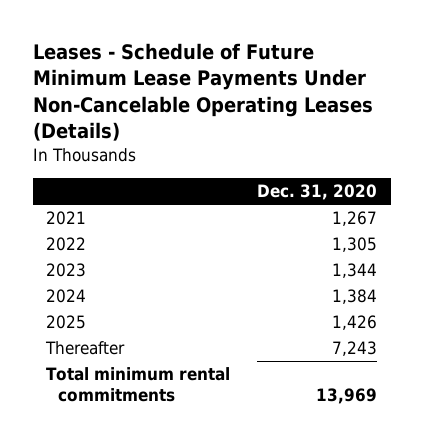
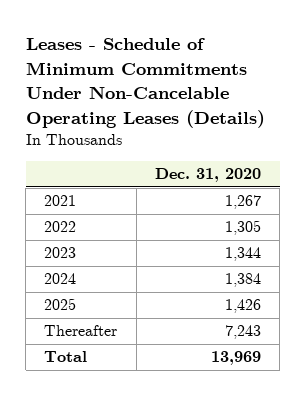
[32,43,373,142] Leases - Schedule of Future Minimum Lease Payments Under Non-Cancelable Operating Leases (Details) -> [25,38,265,128] Leases - Schedule of Minimum Commitments Under Non-Cancelable Operating Leases (Details)
[46,367,231,403] Total minimum rental commitments -> [44,351,88,363] Total

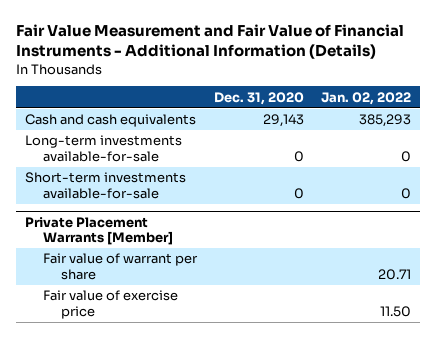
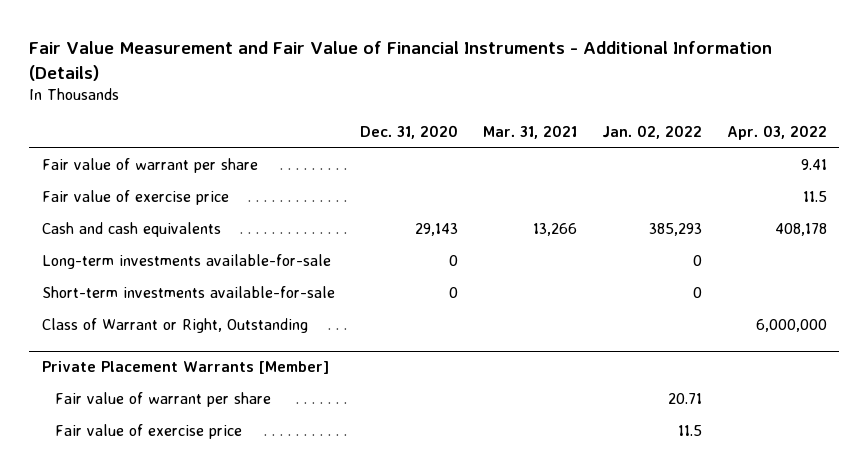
none -> [482,125,577,140] Mar. 31, 2021
none -> [726,125,827,141] Apr. 03, 2022
none -> [41,158,258,174] Fair value of warrant per share
none -> [41,190,229,206] Fair value of exercise price
none -> [41,318,308,334] Class of Warrant or Right, Outstanding
[380,305,412,317] 11.50 -> [677,425,702,437] 11.5

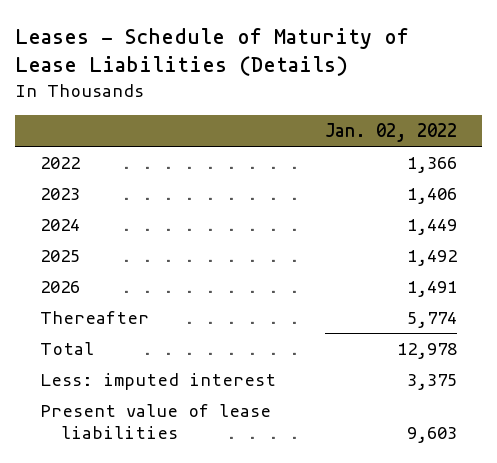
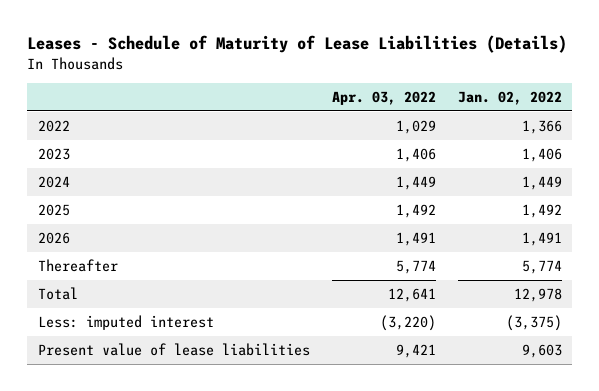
none -> [331,91,436,106] Apr. 03, 2022
[406,373,457,390] 3,375 -> [505,314,562,331] (3,375)

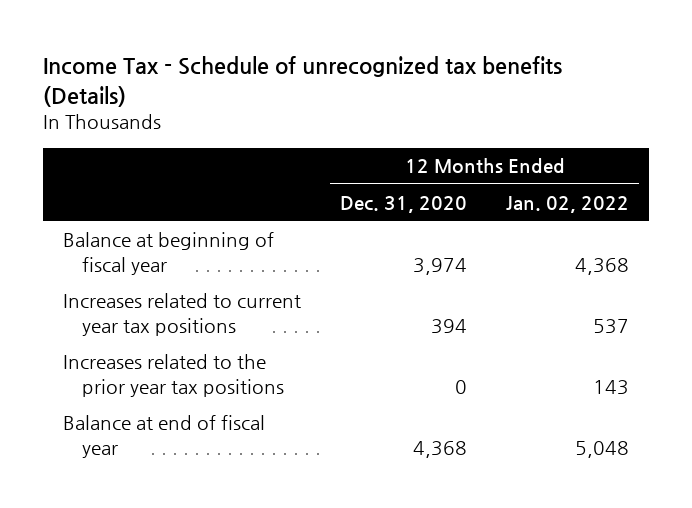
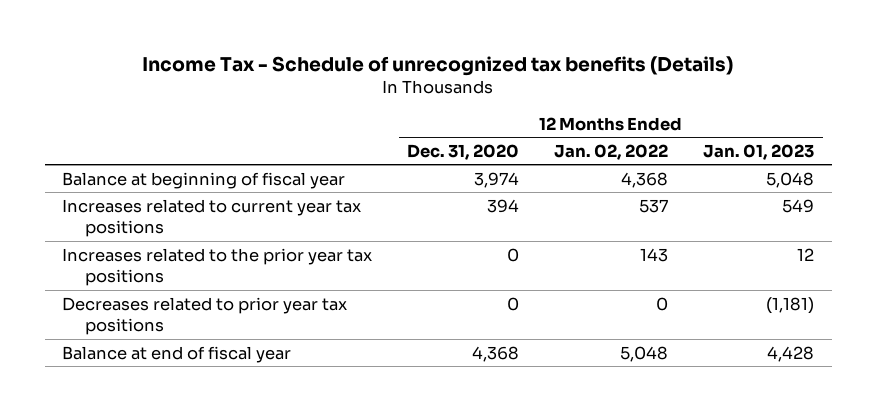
none -> [703,143,815,160] Jan. 01, 2023
none -> [62,296,348,336] Decreases related to prior year tax positions

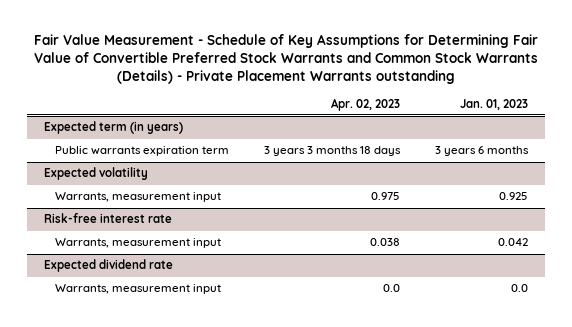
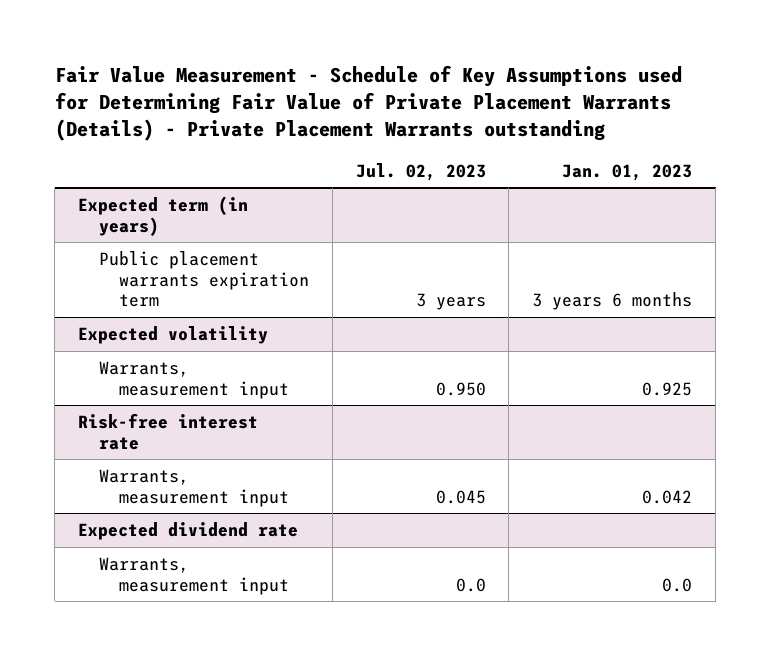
[33,33,538,84] Fair Value Measurement - Schedule of Key Assumptions for Determining Fair Value of Convertible Preferred Stock Warrants and Common Stock Warrants (Details) - Private Placement Warrants outstanding -> [54,64,682,142] Fair Value Measurement - Schedule of Key Assumptions used for Determining Fair Value of Private Placement Warrants (Details) - Private Placement Warrants outstanding
[331,97,401,111] Apr. 02, 2023 -> none
none -> [355,162,486,181] Jul. 02, 2023
[55,146,230,157] Public warrants expiration term -> [98,250,309,308] Public placement warrants expiration term

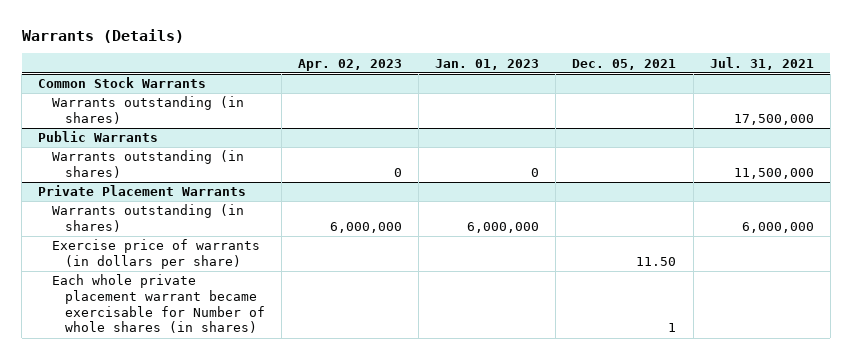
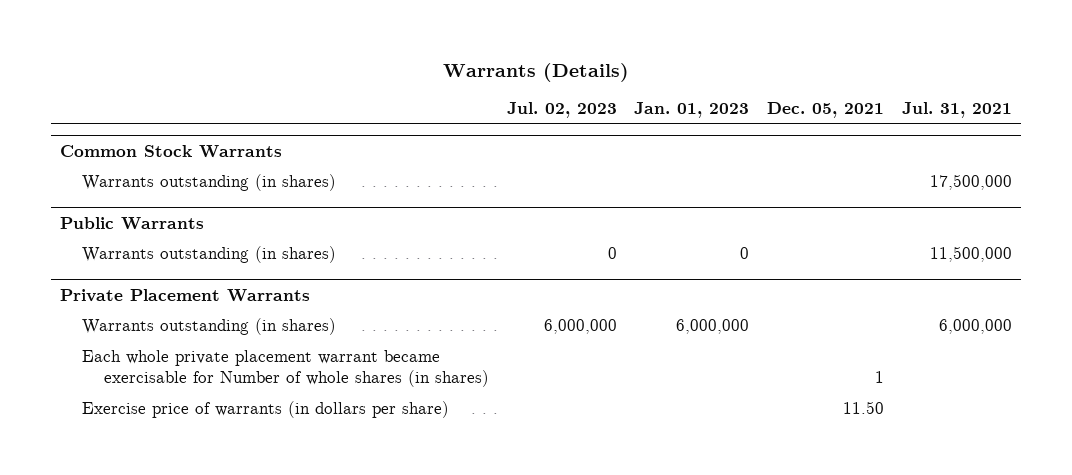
[298,58,403,71] Apr. 02, 2023 -> none
none -> [506,102,617,119] Jul. 02, 2023
[51,239,260,269] Exercise price of warrants (in dollars per share) -> [82,401,450,419] Exercise price of warrants (in dollars per share)

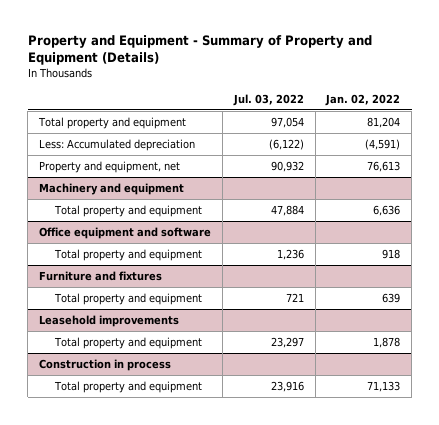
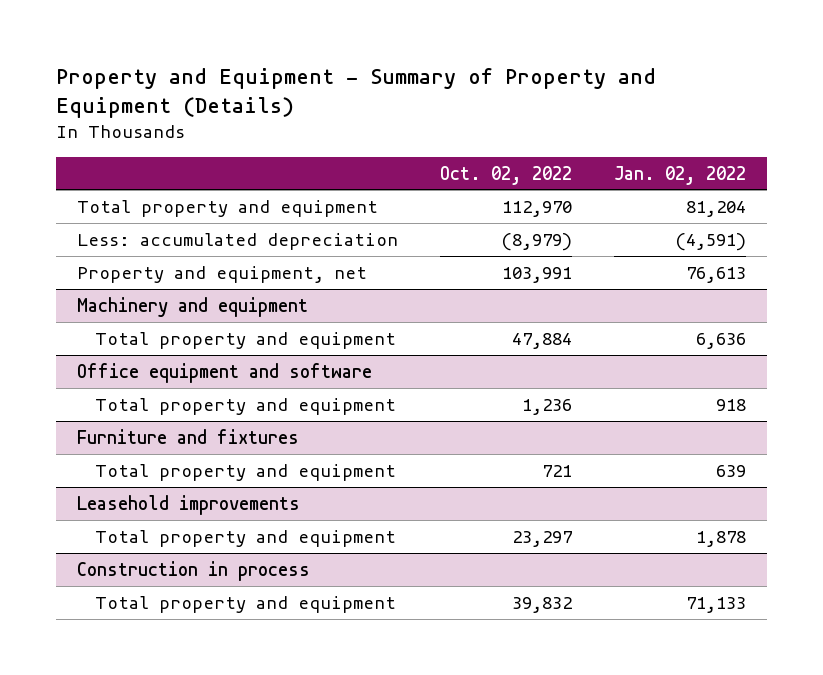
[232,93,304,106] Jul. 03, 2022 -> none
none -> [439,165,572,185] Oct. 02, 2022
[38,138,195,151] Less: Accumulated depreciation -> [76,232,398,250] Less: accumulated depreciation

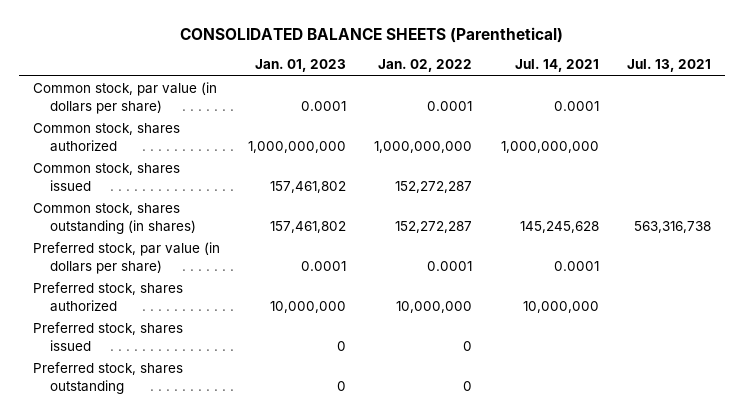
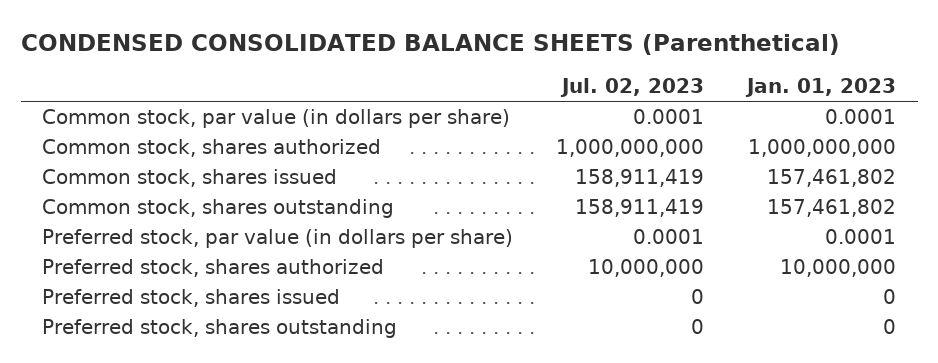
[179,26,563,43] CONSOLIDATED BALANCE SHEETS (Parenthetical) -> [20,34,840,56] CONDENSED CONSOLIDATED BALANCE SHEETS (Parenthetical)
[378,59,473,73] Jan. 02, 2022 -> none
[514,59,599,73] Jul. 14, 2021 -> none
[626,59,711,73] Jul. 13, 2021 -> none
none -> [560,78,705,98] Jul. 02, 2023
[32,203,197,234] Common stock, shares outstanding (in shares) -> [42,199,395,219] Common stock, shares outstanding

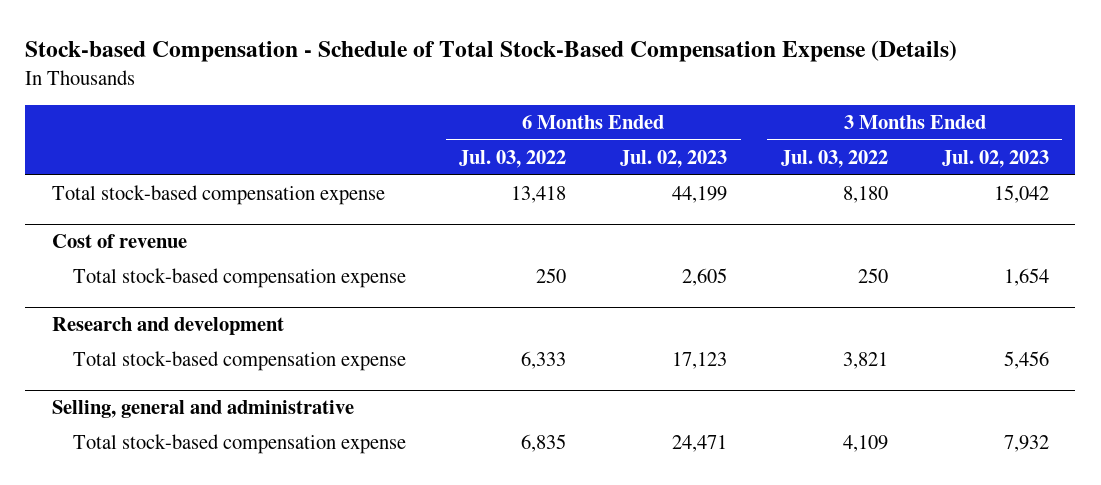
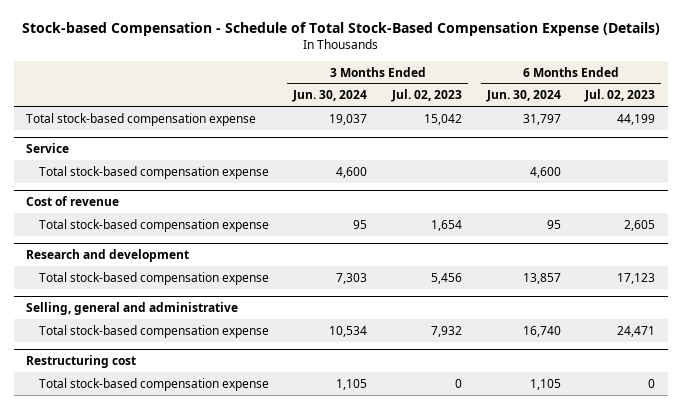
[459,150,567,169] Jul. 03, 2022 -> none
[780,150,888,169] Jul. 03, 2022 -> none
none -> [292,90,368,103] Jun. 30, 2024
none -> [485,90,561,103] Jun. 30, 2024
none -> [26,143,70,154] Service
none -> [38,165,269,179] Total stock-based compensation expense
none -> [26,355,137,369] Restructuring cost
none -> [38,377,269,391] Total stock-based compensation expense

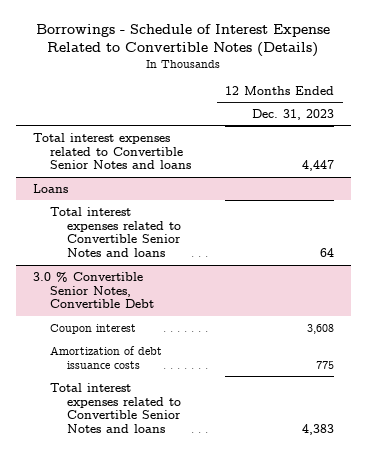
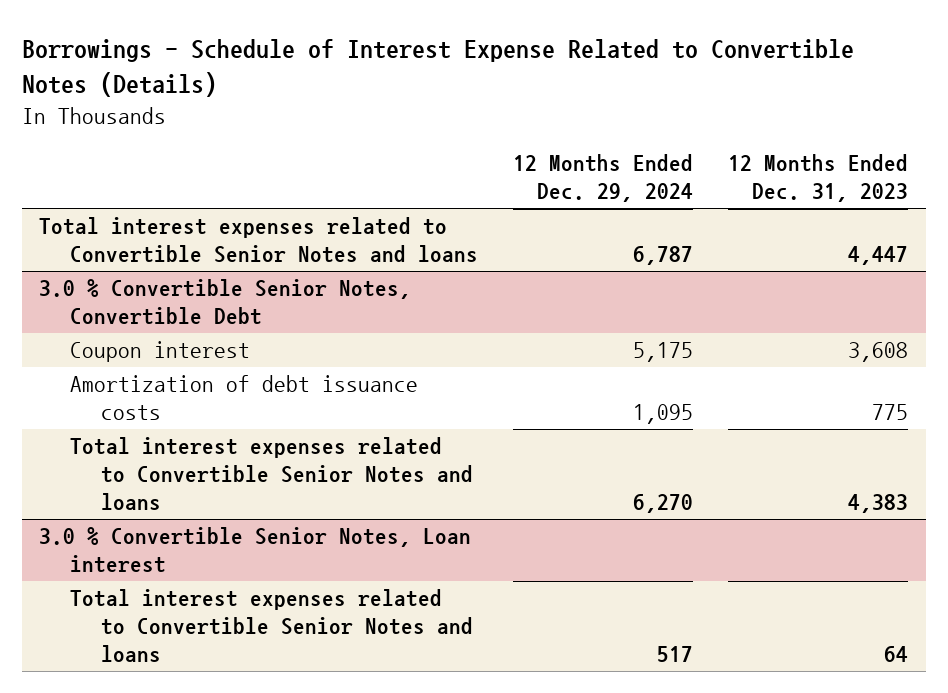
none -> [513,154,694,203] 12 Months Ended Dec. 29, 2024
[32,183,68,193] Loans -> none
[49,206,181,258] Total interest expenses related to Convertible Senior Notes and loans -> none
none -> [39,527,472,574] 3.0 % Convertible Senior Notes, Loan interest
none -> [69,589,473,663] Total interest expenses related to Convertible Senior Notes and loans

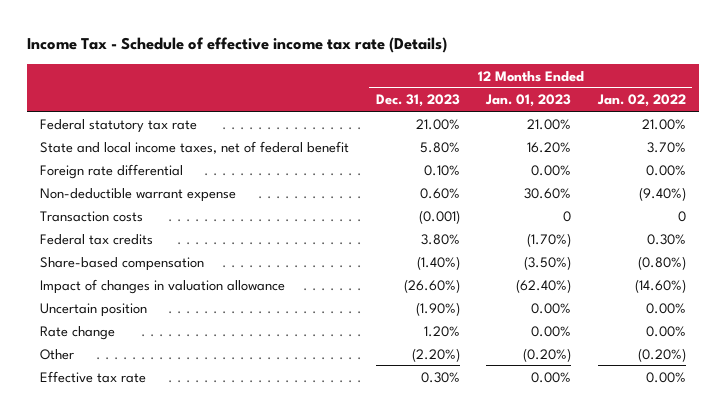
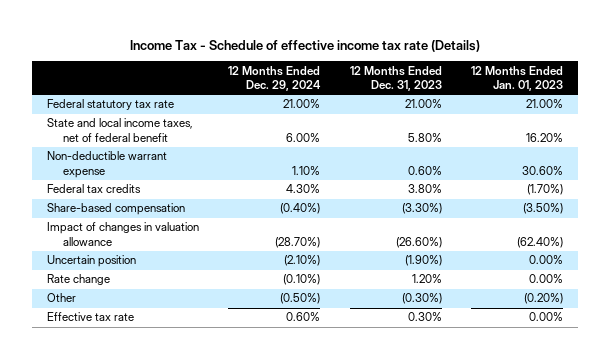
[596,94,686,108] Jan. 02, 2022 -> none
none -> [228,65,322,92] 12 Months Ended Dec. 29, 2024
[40,163,184,179] Foreign rate differential -> none
[40,210,144,222] Transaction costs -> none
[416,255,460,270] (1.40%) -> [401,203,442,215] (3.30%)
[411,347,460,362] (2.20%) -> [401,293,442,305] (0.30%)

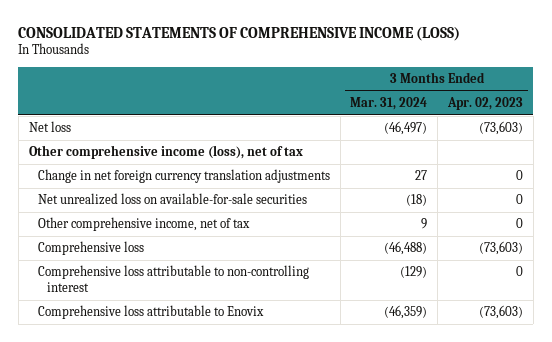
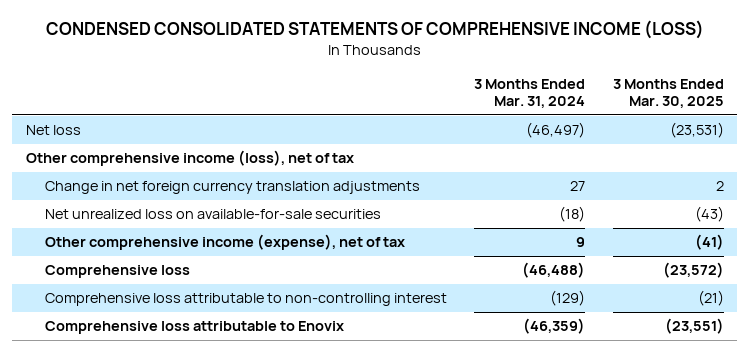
[18,26,461,41] CONSOLIDATED STATEMENTS OF COMPREHENSIVE INCOME (LOSS) -> [45,19,704,39] CONDENSED CONSOLIDATED STATEMENTS OF COMPREHENSIVE INCOME (LOSS)
[446,96,523,110] Apr. 02, 2023 -> none
none -> [612,78,724,109] 3 Months Ended Mar. 30, 2025
[37,217,250,232] Other comprehensive income, net of tax -> [44,234,405,251] Other comprehensive income (expense), net of tax

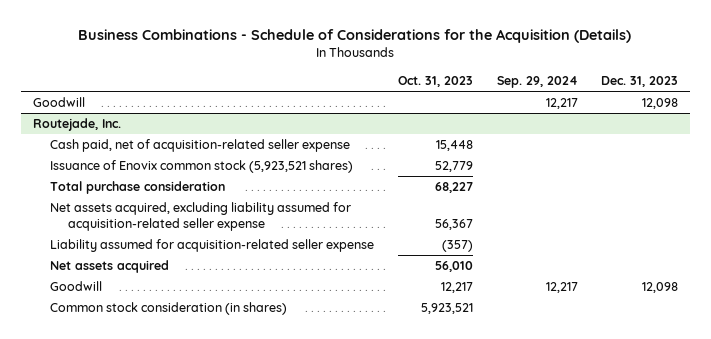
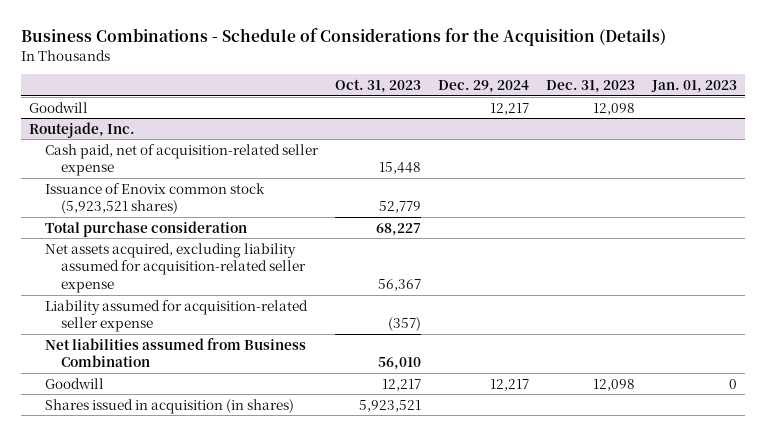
[496,76,578,89] Sep. 29, 2024 -> none
none -> [438,80,530,94] Dec. 29, 2024
none -> [650,80,737,94] Jan. 01, 2023
[50,260,170,274] Net assets acquired -> [45,337,307,368] Net liabilities assumed from Business Combination
[50,302,288,316] Common stock consideration (in shares) -> [45,398,295,414] Shares issued in acquisition (in shares)

